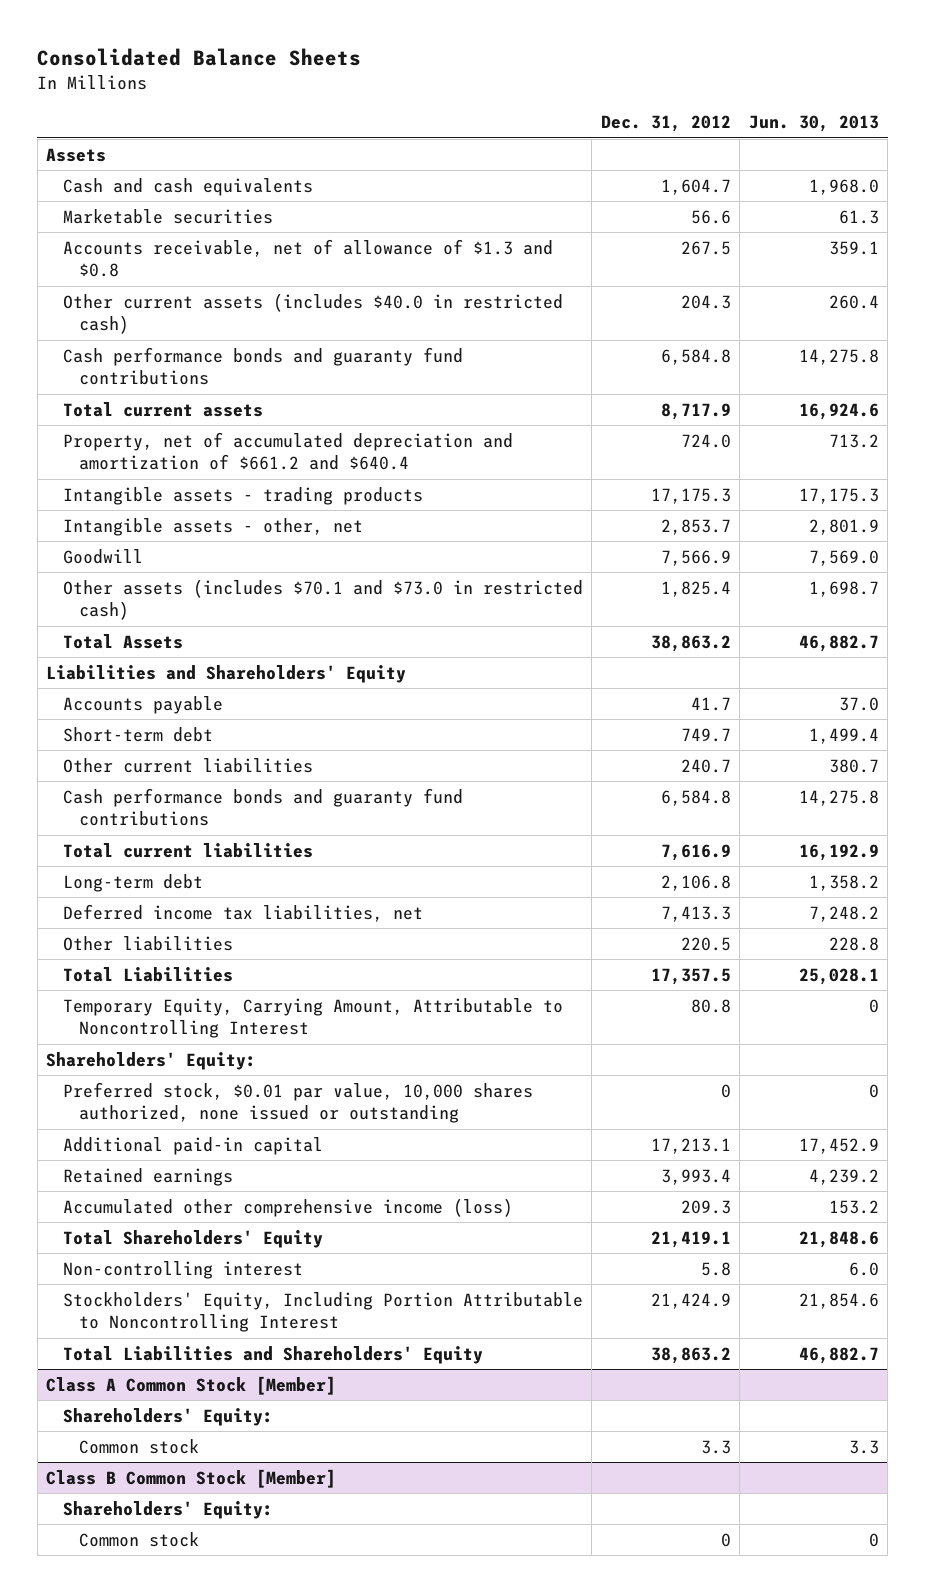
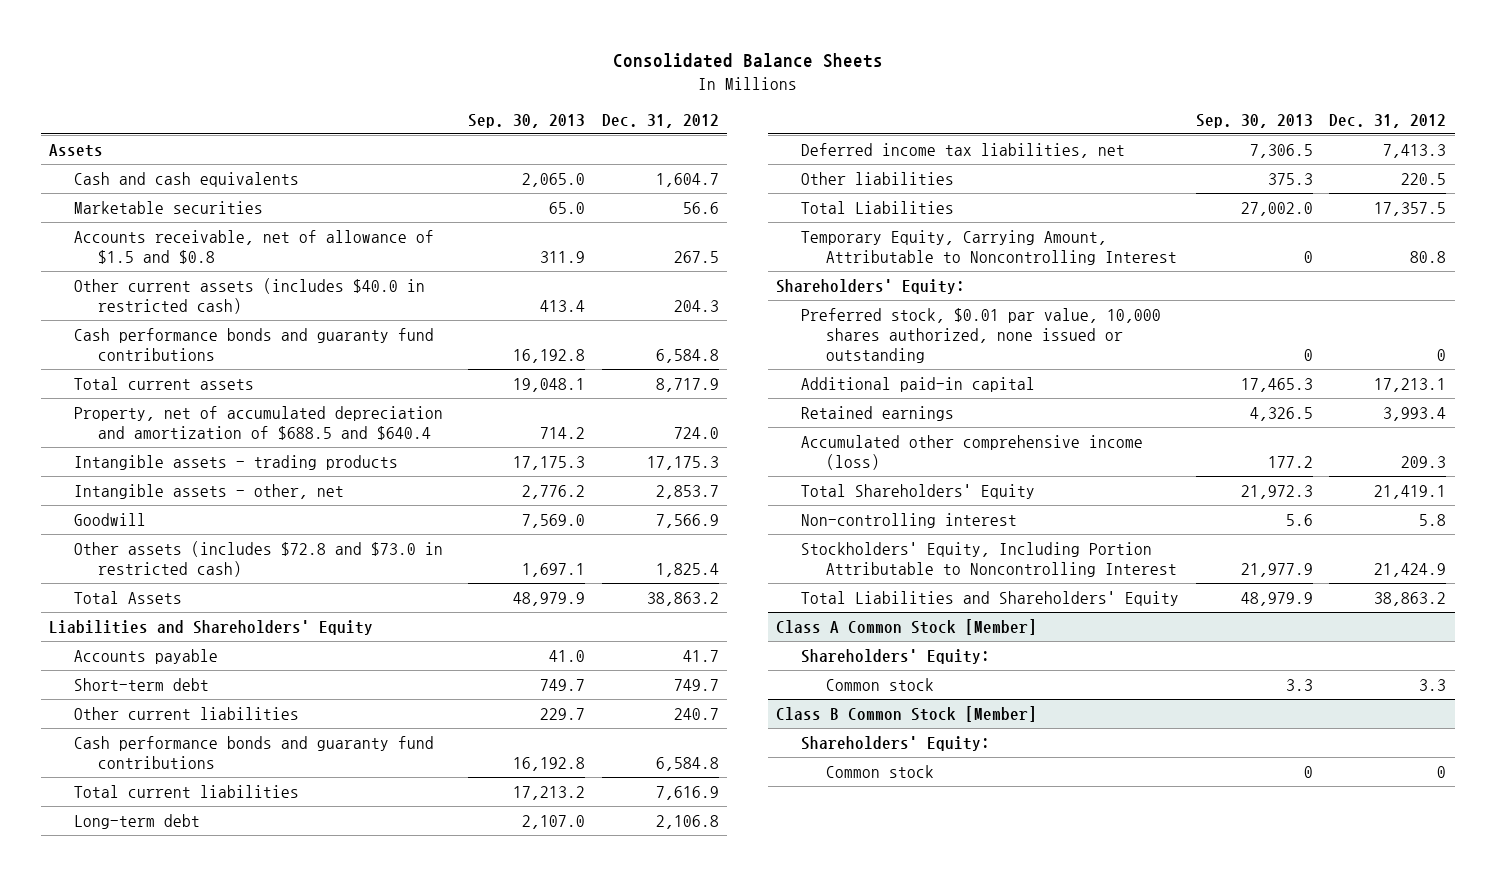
[748,115,879,133] Jun. 30, 2013 -> none
none -> [468,113,586,128] Sep. 30, 2013
[62,238,553,278] Accounts receivable, net of allowance of $1.3 and $0.8 -> [73,229,434,264] Accounts receivable, net of allowance of $1.5 and $0.8
[62,431,513,471] Property, net of accumulated depreciation and amortization of $661.2 and $640.4 -> [73,405,443,440] Property, net of accumulated depreciation and amortization of $688.5 and $640.4
[62,578,583,621] Other assets (includes $70.1 and $73.0 in restricted cash) -> [73,540,443,577] Other assets (includes $72.8 and $73.0 in restricted cash)

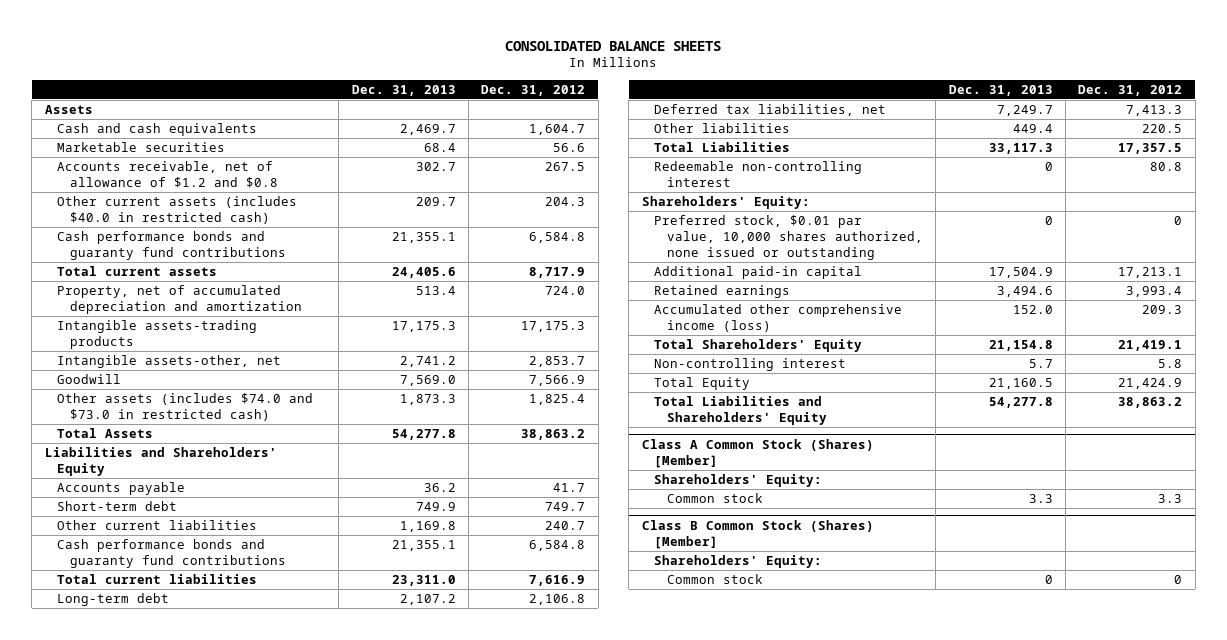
[612,53,883,69] Consolidated Balance Sheets -> [505,40,722,51] CONSOLIDATED BALANCE SHEETS
[468,113,586,128] Sep. 30, 2013 -> none
none -> [351,84,456,96] Dec. 31, 2013
[73,229,434,264] Accounts receivable, net of allowance of $1.5 and $0.8 -> [57,160,278,188] Accounts receivable, net of allowance of $1.2 and $0.8
[73,405,443,440] Property, net of accumulated depreciation and amortization of $688.5 and $640.4 -> [57,284,302,314] Property, net of accumulated depreciation and amortization
[73,454,398,470] Intangible assets - trading products -> [57,319,258,349] Intangible assets-trading products
[73,483,344,499] Intangible assets - other, net -> [57,354,282,368] Intangible assets-other, net
[73,540,443,577] Other assets (includes $72.8 and $73.0 in restricted cash) -> [57,392,314,421] Other assets (includes $74.0 and $73.0 in restricted cash)
[801,142,1126,158] Deferred income tax liabilities, net -> [654,103,887,116] Deferred tax liabilities, net
[801,229,1177,265] Temporary Equity, Carrying Amount, Attributable to Noncontrolling Interest -> [654,160,863,187] Redeemable non-controlling interest
[801,541,1177,577] Stockholders' Equity, Including Portion Attributable to Noncontrolling Interest -> [654,376,751,390] Total Equity
[776,618,1038,635] Class A Common Stock [Member] -> [641,438,874,468] Class A Common Stock (Shares) [Member]
[776,705,1038,722] Class B Common Stock [Member] -> [641,519,874,549] Class B Common Stock (Shares) [Member]

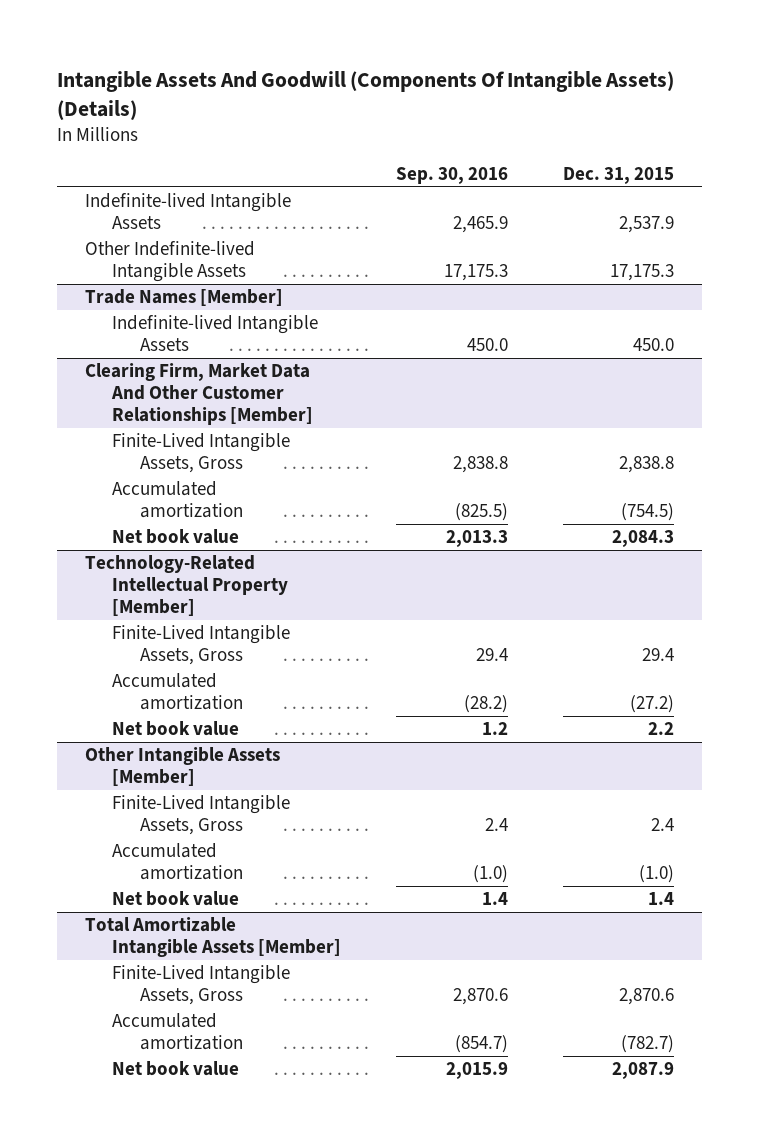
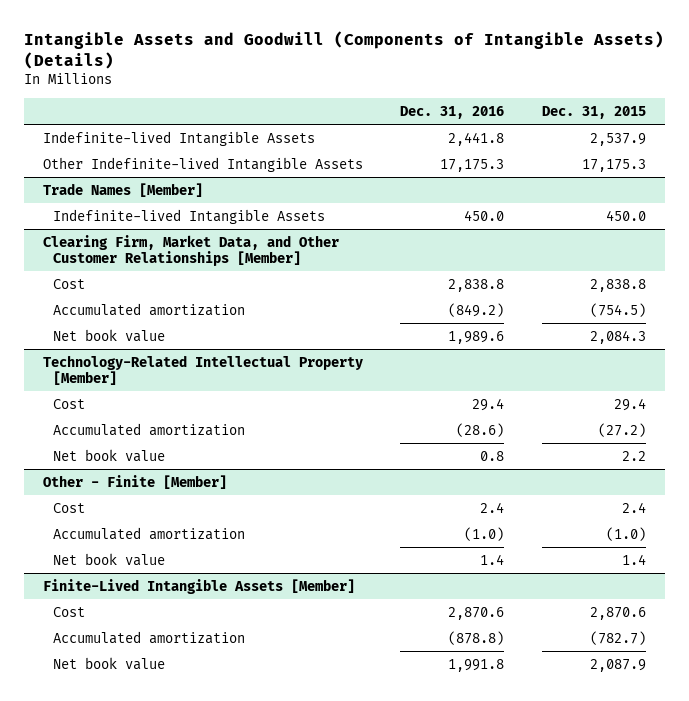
[57,70,675,120] Intangible Assets And Goodwill (Components Of Intangible Assets) (Details) -> [24,31,665,70] Intangible Assets and Goodwill (Components of Intangible Assets) (Details)
[396,166,509,184] Sep. 30, 2016 -> none
none -> [400,105,505,119] Dec. 31, 2016
[84,363,314,425] Clearing Firm, Market Data And Other Customer Relationships [Member] -> [42,234,339,266] Clearing Firm, Market Data, and Other Customer Relationships [Member]
[112,433,291,474] Finite-Lived Intangible Assets, Gross -> [53,278,86,289] Cost
[112,625,291,666] Finite-Lived Intangible Assets, Gross -> [53,398,86,409] Cost
[84,747,280,787] Other Intangible Assets [Member] -> [42,474,227,489] Other - Finite [Member]
[112,795,291,836] Finite-Lived Intangible Assets, Gross -> [53,502,86,513] Cost
[84,917,342,958] Total Amortizable Intangible Assets [Member] -> [42,578,355,594] Finite-Lived Intangible Assets [Member]
[112,965,291,1006] Finite-Lived Intangible Assets, Gross -> [53,606,86,617] Cost

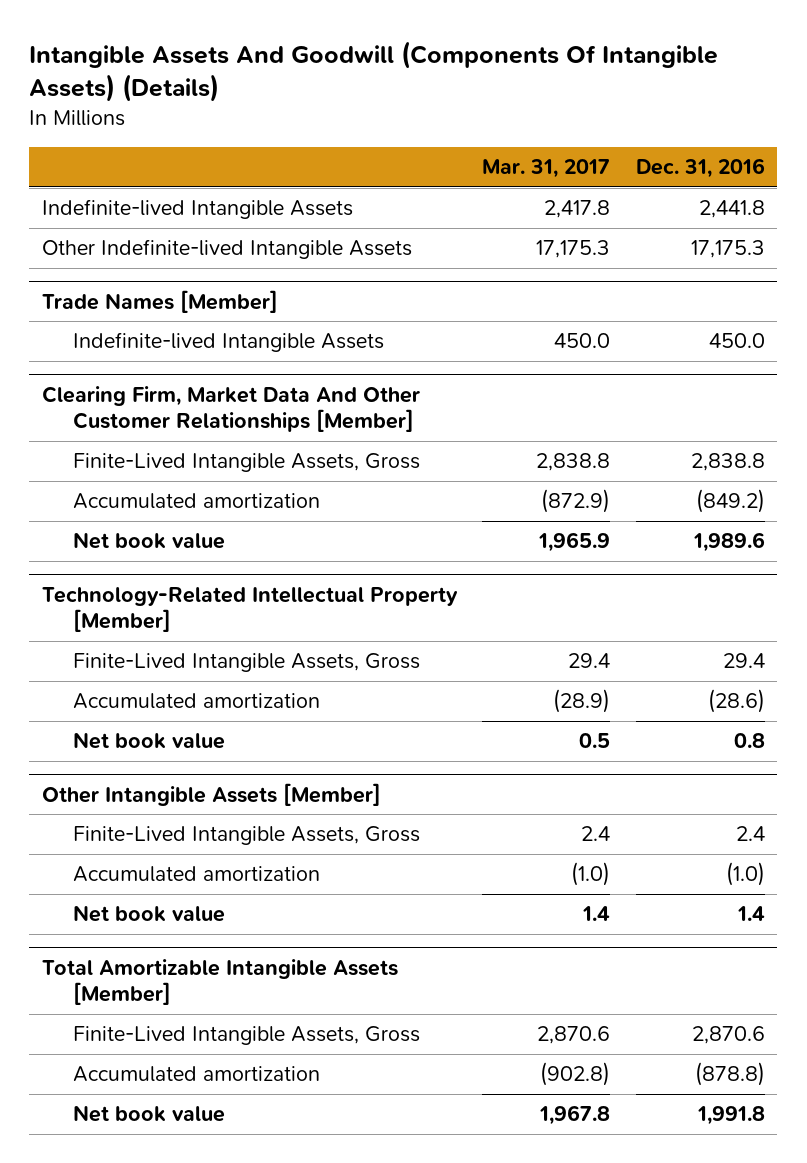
[24,31,665,70] Intangible Assets and Goodwill (Components of Intangible Assets) (Details) -> [29,40,719,103] Intangible Assets And Goodwill (Components Of Intangible Assets) (Details)
[541,105,646,119] Dec. 31, 2015 -> none
none -> [482,159,611,179] Mar. 31, 2017
[42,234,339,266] Clearing Firm, Market Data, and Other Customer Relationships [Member] -> [41,385,420,433] Clearing Firm, Market Data And Other Customer Relationships [Member]
[53,278,86,289] Cost -> [72,453,420,473] Finite-Lived Intangible Assets, Gross
[53,398,86,409] Cost -> [72,653,420,673] Finite-Lived Intangible Assets, Gross
[42,474,227,489] Other - Finite [Member] -> [41,782,381,806] Other Intangible Assets [Member]
[53,502,86,513] Cost -> [72,826,420,846] Finite-Lived Intangible Assets, Gross
[42,578,355,594] Finite-Lived Intangible Assets [Member] -> [41,958,398,1006] Total Amortizable Intangible Assets [Member]
[53,606,86,617] Cost -> [72,1026,420,1046] Finite-Lived Intangible Assets, Gross

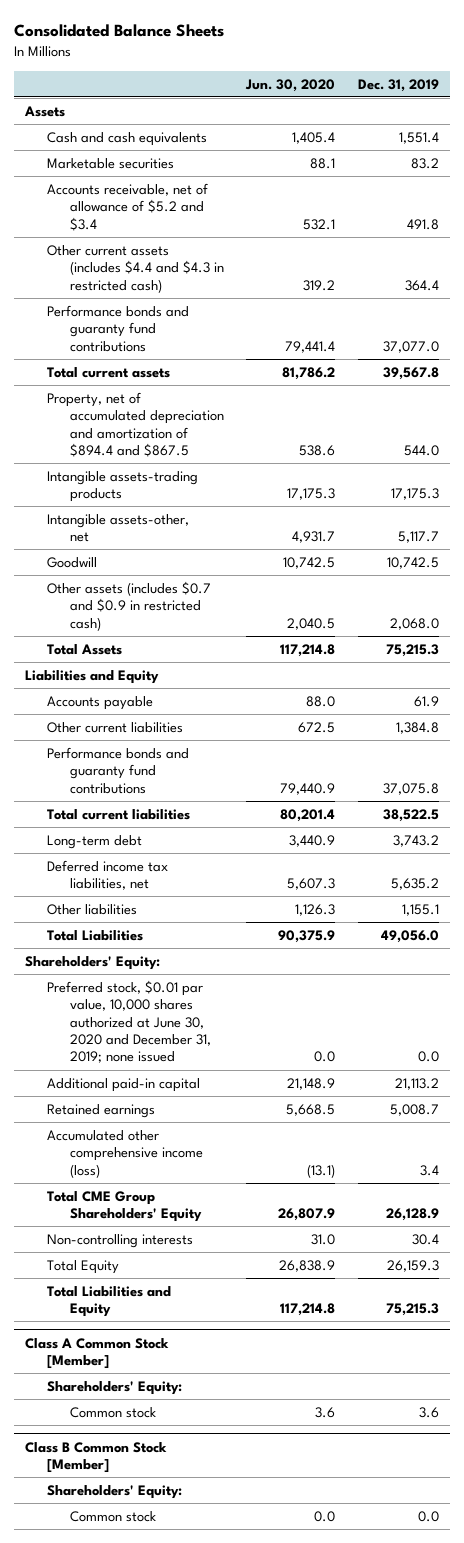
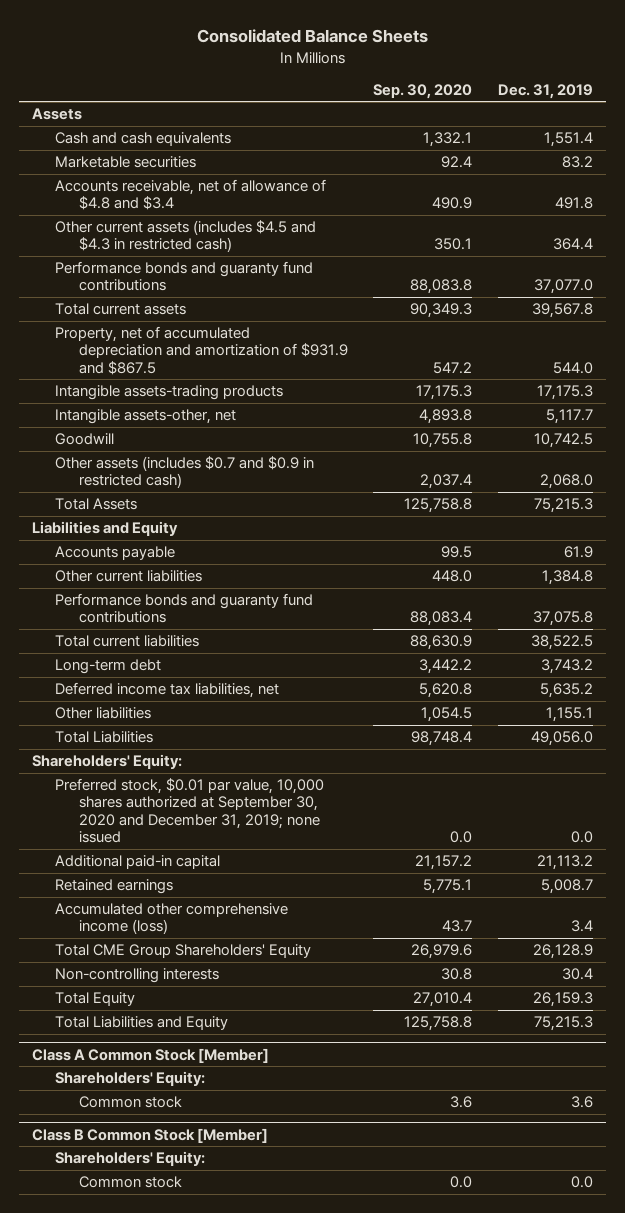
[245,78,336,92] Jun. 30, 2020 -> none
none -> [373,83,473,99] Sep. 30, 2020
[47,182,209,231] Accounts receivable, net of allowance of $5.2 and $3.4 -> [55,179,327,211] Accounts receivable, net of allowance of $4.8 and $3.4
[47,244,224,293] Other current assets (includes $4.4 and $4.3 in restricted cash) -> [55,220,317,253] Other current assets (includes $4.5 and $4.3 in restricted cash)
[47,391,224,458] Property, net of accumulated depreciation and amortization of $894.4 and $867.5 -> [55,326,348,375] Property, net of accumulated depreciation and amortization of $931.9 and $867.5
[47,979,211,1064] Preferred stock, $0.01 par value, 10,000 shares authorized at June 30, 2020 and December 31, 2019; none issued -> [55,778,325,844] Preferred stock, $0.01 par value, 10,000 shares authorized at September 30, 2020 and December 31, 2019; none issued

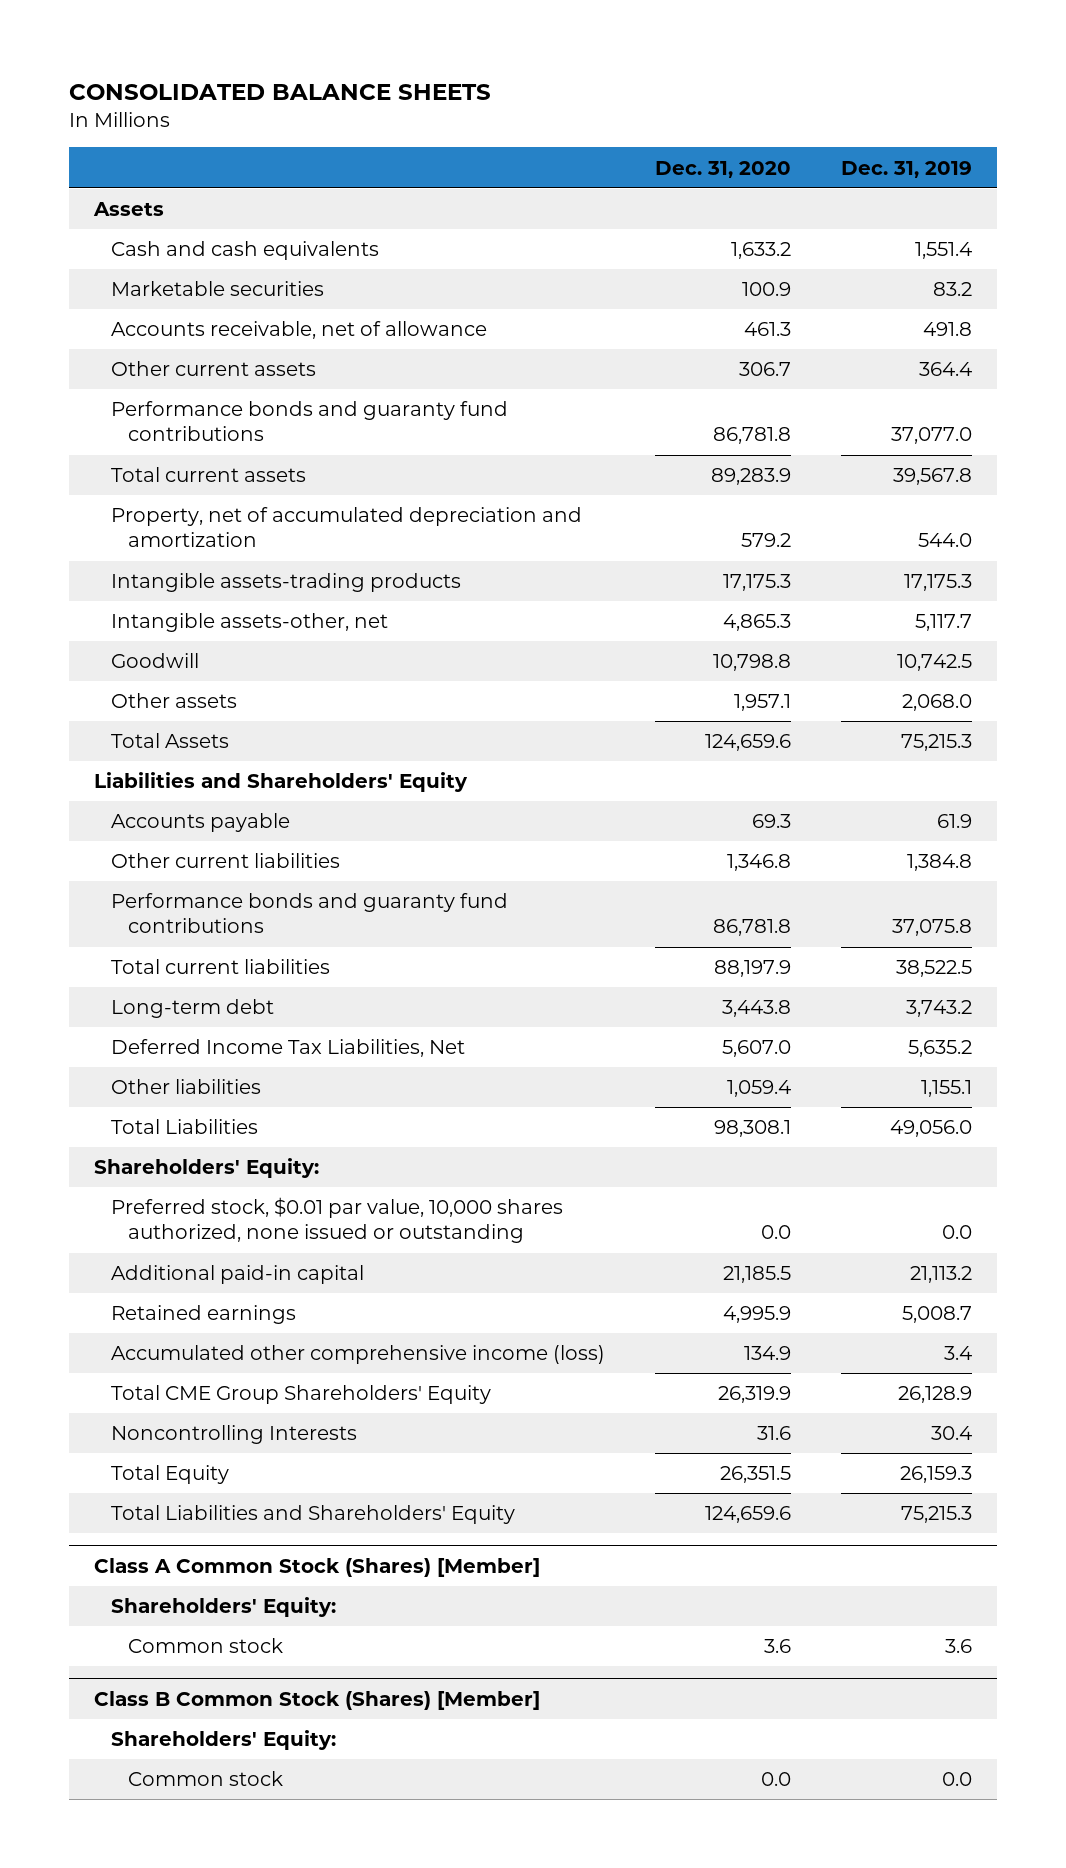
[196,29,428,44] Consolidated Balance Sheets -> [68,83,491,100] CONSOLIDATED BALANCE SHEETS
[373,83,473,99] Sep. 30, 2020 -> none
none -> [654,160,791,178] Dec. 31, 2020
[55,179,327,211] Accounts receivable, net of allowance of $4.8 and $3.4 -> [110,321,487,340] Accounts receivable, net of allowance
[55,220,317,253] Other current assets (includes $4.5 and $4.3 in restricted cash) -> [110,361,316,377] Other current assets
[55,326,348,375] Property, net of accumulated depreciation and amortization of $931.9 and $867.5 -> [110,507,582,548] Property, net of accumulated depreciation and amortization
[55,456,315,489] Other assets (includes $0.7 and $0.9 in restricted cash) -> [110,693,237,709] Other assets
[32,521,179,537] Liabilities and Equity -> [93,772,468,793] Liabilities and Shareholders' Equity
[55,682,280,699] Deferred income tax liabilities, net -> [110,1039,465,1058] Deferred Income Tax Liabilities, Net
[55,778,325,844] Preferred stock, $0.01 par value, 10,000 shares authorized at September 30, 2020 and December 31, 2019; none issued -> [110,1197,563,1244] Preferred stock, $0.01 par value, 10,000 shares authorized, none issued or outstanding
[55,968,220,984] Non-controlling interests -> [110,1425,357,1445] Noncontrolling Interests
[55,1016,229,1031] Total Liabilities and Equity -> [110,1505,515,1525] Total Liabilities and Shareholders' Equity
[32,1047,270,1063] Class A Common Stock [Member] -> [93,1557,540,1577] Class A Common Stock (Shares) [Member]
[32,1127,269,1143] Class B Common Stock [Member] -> [93,1690,540,1710] Class B Common Stock (Shares) [Member]

